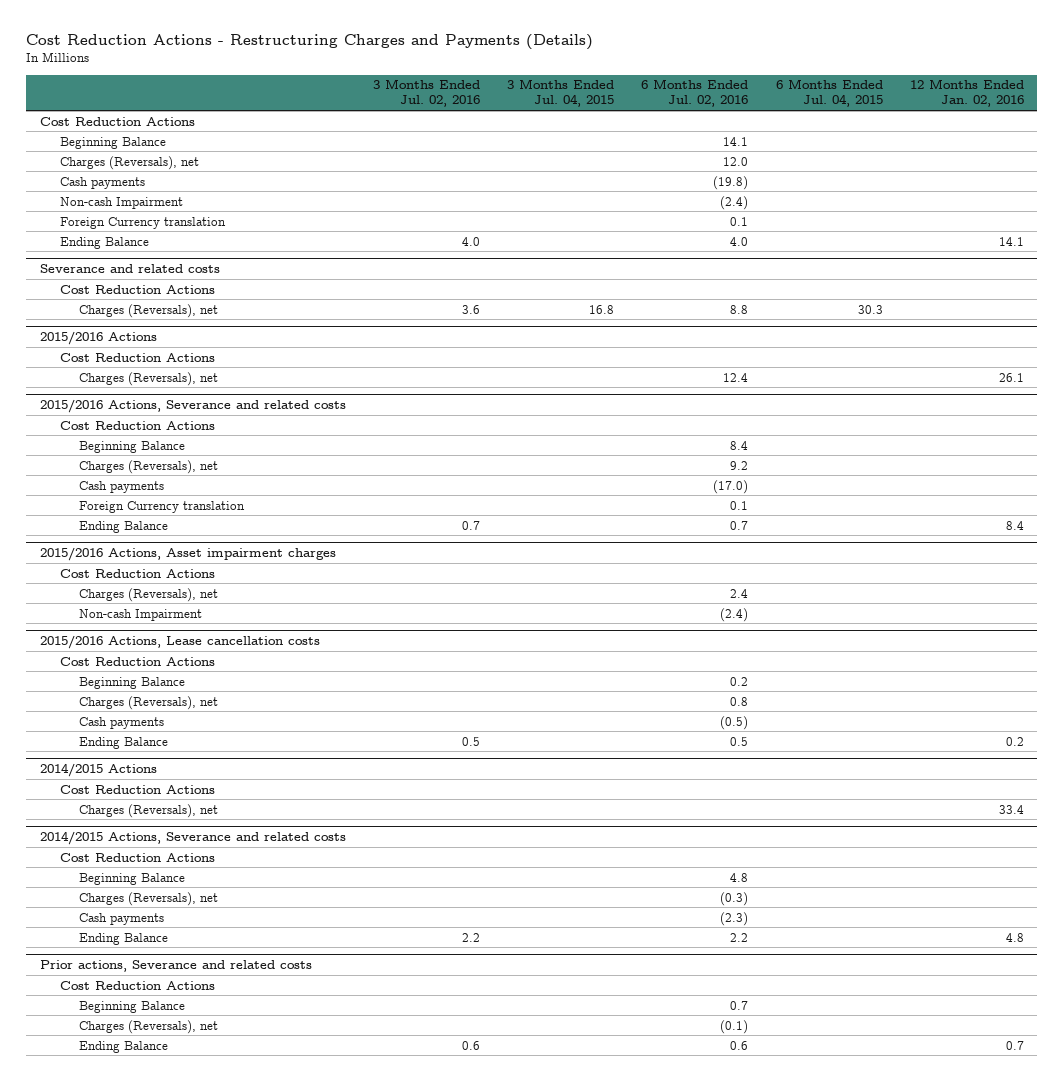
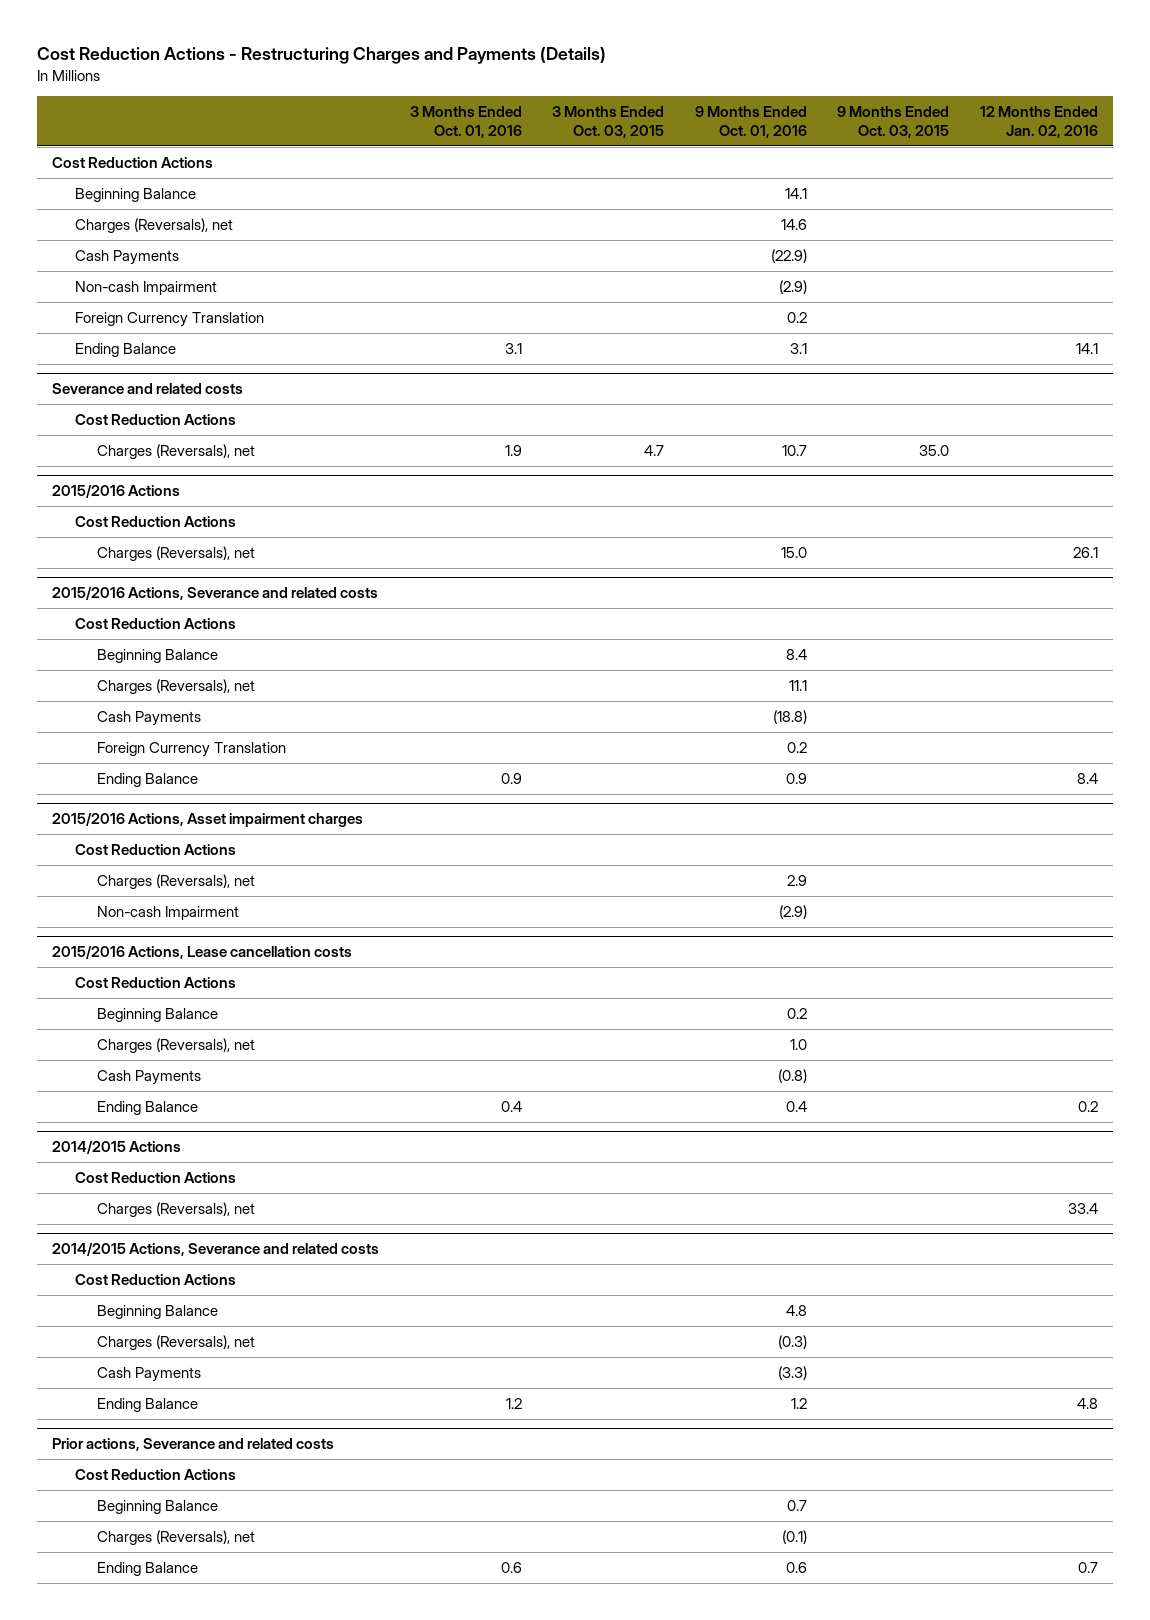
[372,79,480,108] 3 Months Ended Jul. 02, 2016 -> none
[507,79,615,108] 3 Months Ended Jul. 04, 2015 -> none
[641,79,749,108] 6 Months Ended Jul. 02, 2016 -> none
[775,79,883,108] 6 Months Ended Jul. 04, 2015 -> none
none -> [409,105,522,138] 3 Months Ended Oct. 01, 2016
none -> [552,105,665,138] 3 Months Ended Oct. 03, 2015
none -> [694,105,807,138] 9 Months Ended Oct. 01, 2016
none -> [837,105,950,138] 9 Months Ended Oct. 03, 2015
[59,176,145,189] Cash payments -> [74,249,179,265] Cash Payments
[59,216,226,229] Foreign Currency translation -> [74,311,264,327] Foreign Currency Translation
[79,480,165,493] Cash payments -> [96,710,201,726] Cash Payments
[79,500,246,513] Foreign Currency translation -> [96,741,286,757] Foreign Currency Translation
[79,716,165,729] Cash payments -> [96,1069,201,1085] Cash Payments
[79,912,165,925] Cash payments -> [96,1366,201,1382] Cash Payments

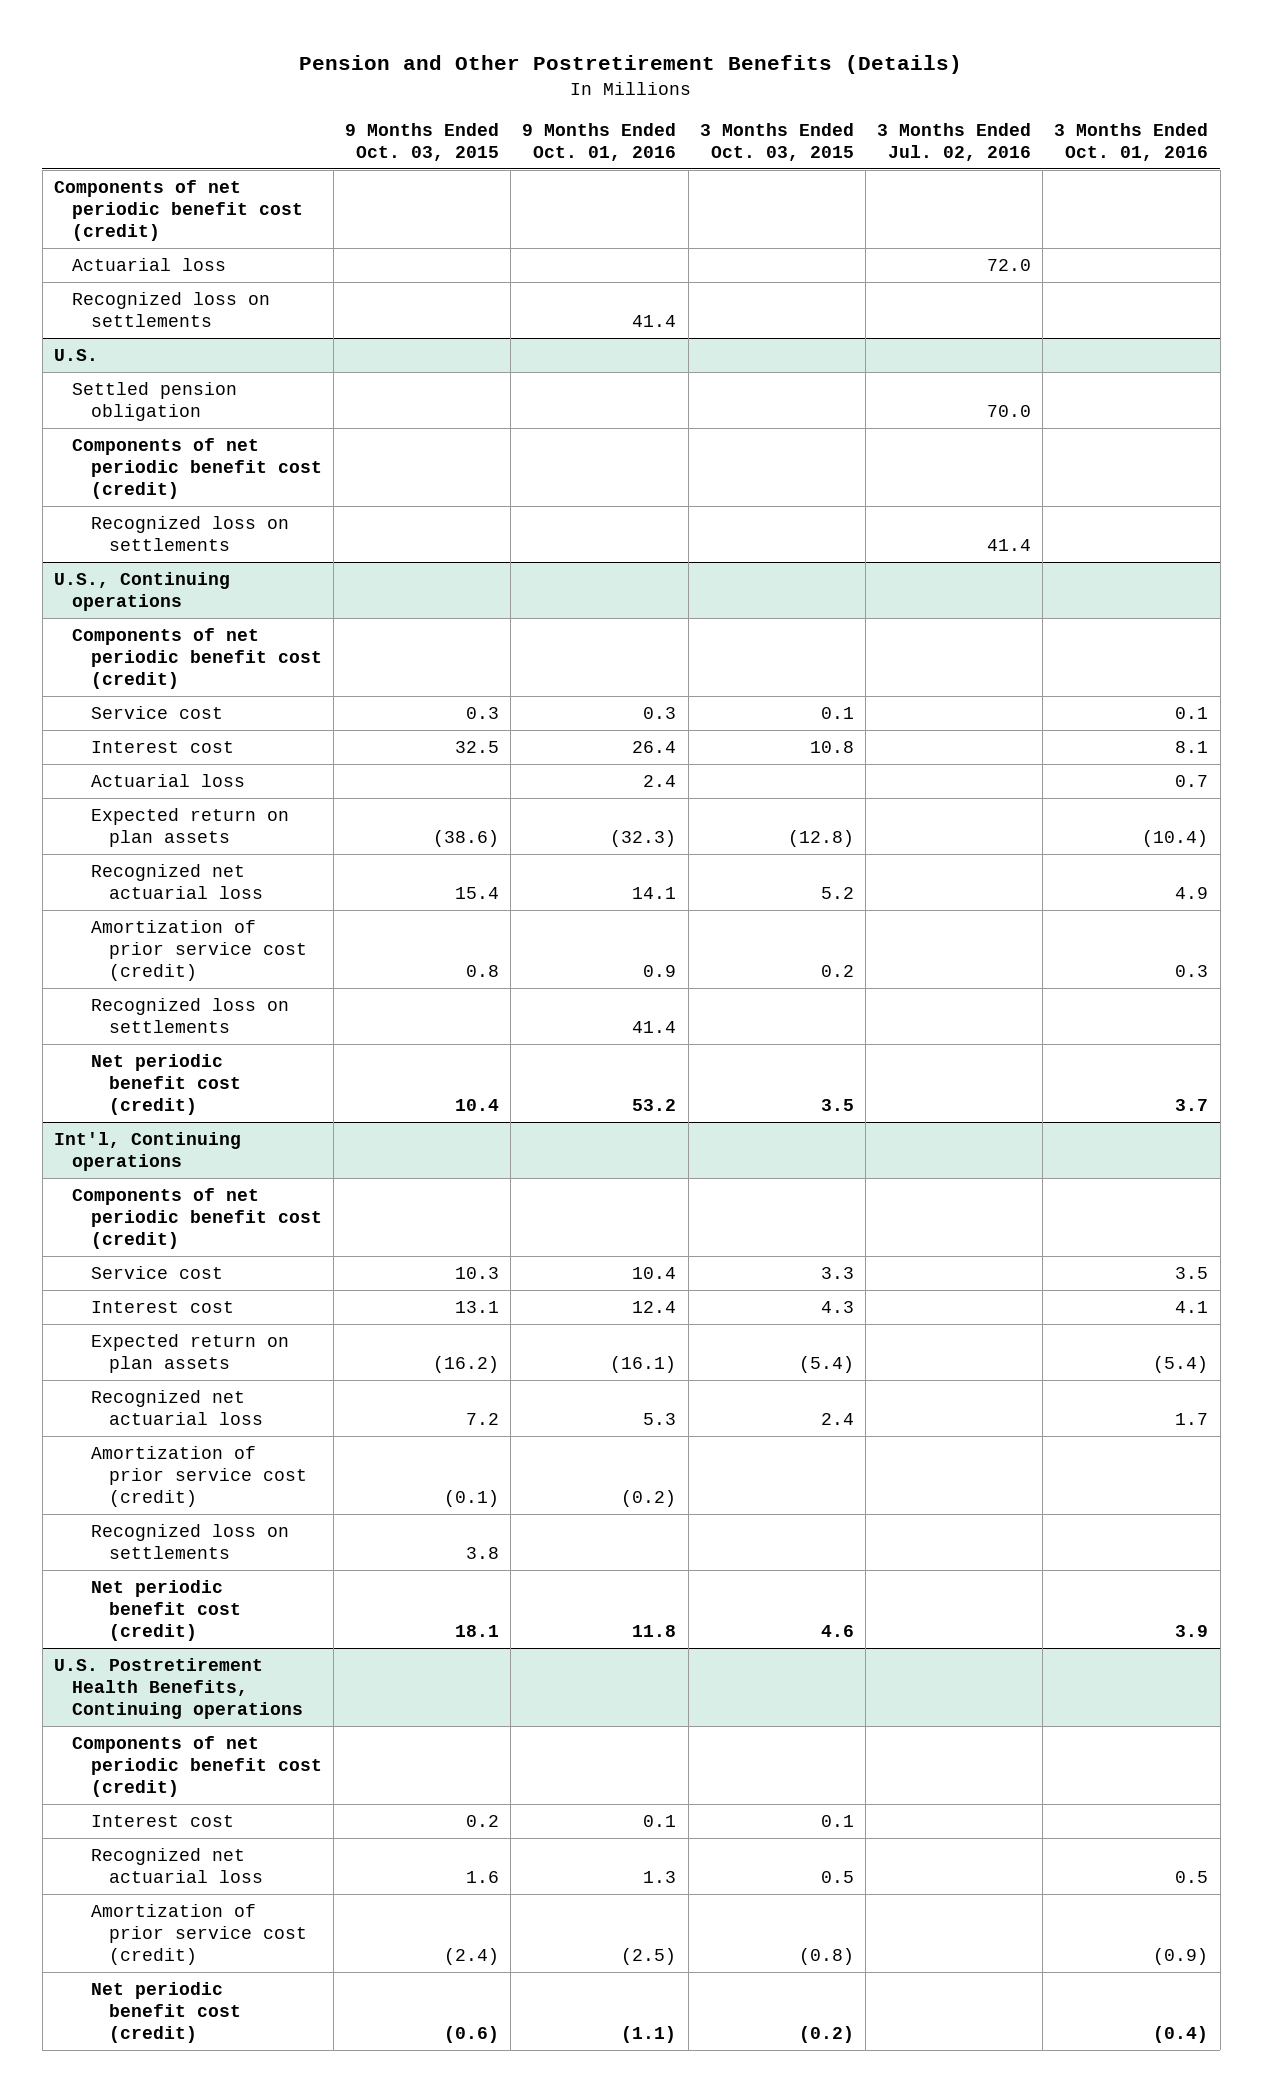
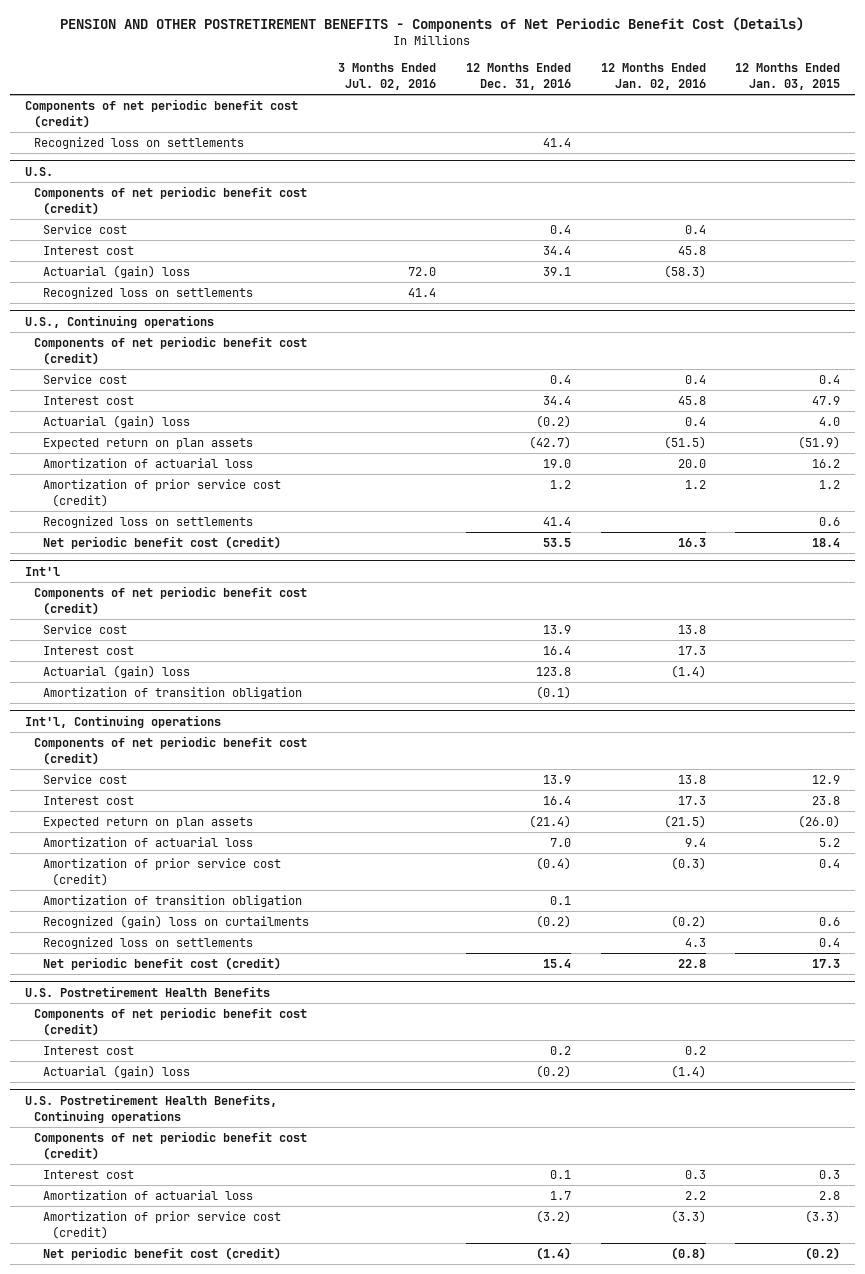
[299,55,963,75] Pension and Other Postretirement Benefits (Details) -> [60,16,805,32] PENSION AND OTHER POSTRETIREMENT BENEFITS - Components of Net Periodic Benefit Cost (Details)
[345,122,500,161] 9 Months Ended Oct. 03, 2015 -> none
[522,122,677,161] 9 Months Ended Oct. 01, 2016 -> none
[699,122,854,161] 3 Months Ended Oct. 03, 2015 -> none
[1054,122,1209,161] 3 Months Ended Oct. 01, 2016 -> none
none -> [466,63,572,90] 12 Months Ended Dec. 31, 2016
none -> [600,63,706,90] 12 Months Ended Jan. 02, 2016
none -> [735,63,841,90] 12 Months Ended Jan. 03, 2015
[72,258,227,272] Actuarial loss -> none
[72,382,238,421] Settled pension obligation -> none
none -> [42,223,127,234] Service cost
none -> [42,245,134,255] Interest cost
none -> [42,264,190,278] Actuarial (gain) loss
[90,774,245,788] Actuarial loss -> [42,414,190,428] Actuarial (gain) loss
[90,864,264,899] Recognized net actuarial loss -> [42,457,253,468] Amortization of actuarial loss
none -> [24,566,60,576] Int'l
none -> [33,585,307,615] Components of net periodic benefit cost (credit)
none -> [42,623,127,634] Service cost
none -> [42,645,134,655] Interest cost
none -> [42,664,190,678] Actuarial (gain) loss
none -> [42,686,302,699] Amortization of transition obligation
[90,1390,264,1425] Recognized net actuarial loss -> [42,836,253,847] Amortization of actuarial loss
none -> [42,894,302,907] Amortization of transition obligation
none -> [42,914,309,928] Recognized (gain) loss on curtailments
none -> [24,985,270,997] U.S. Postretirement Health Benefits
none -> [33,1006,307,1036] Components of net periodic benefit cost (credit)
none -> [42,1045,134,1055] Interest cost
none -> [42,1064,190,1078] Actuarial (gain) loss
[90,1848,264,1883] Recognized net actuarial loss -> [42,1189,253,1200] Amortization of actuarial loss

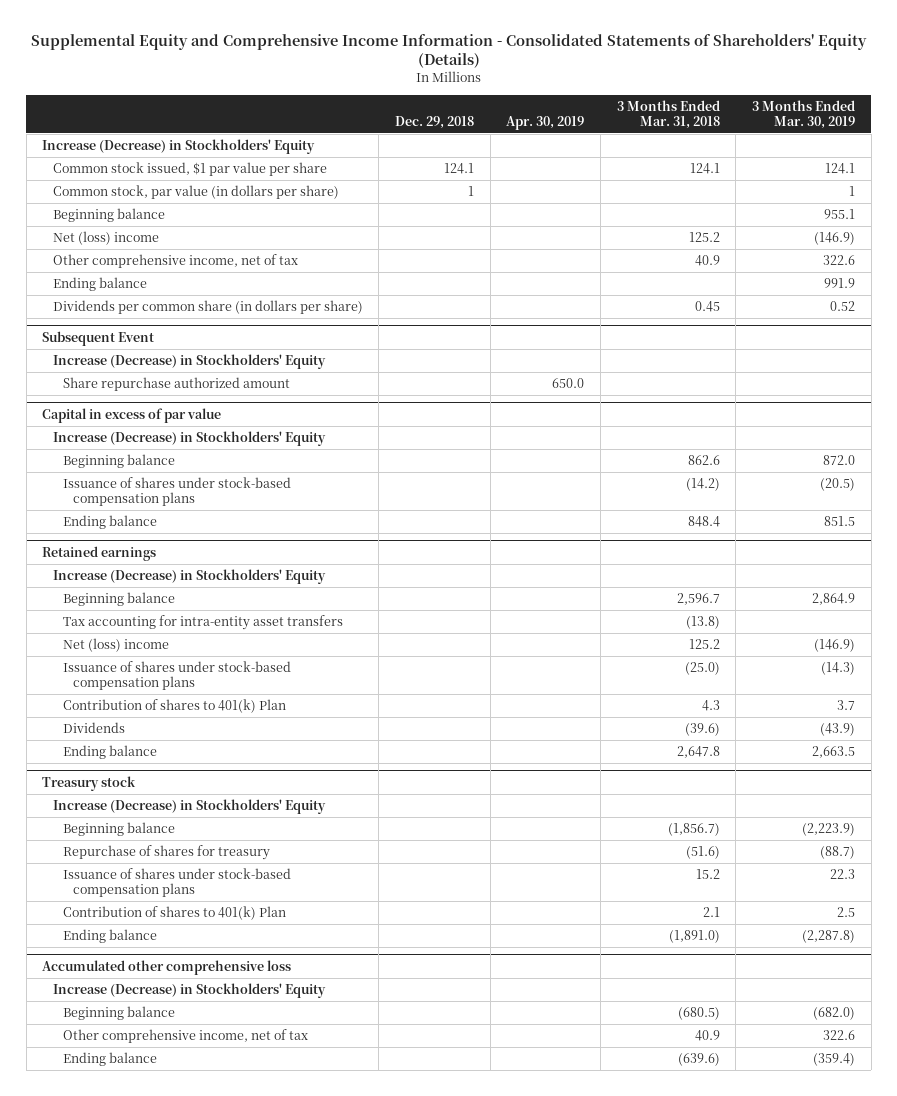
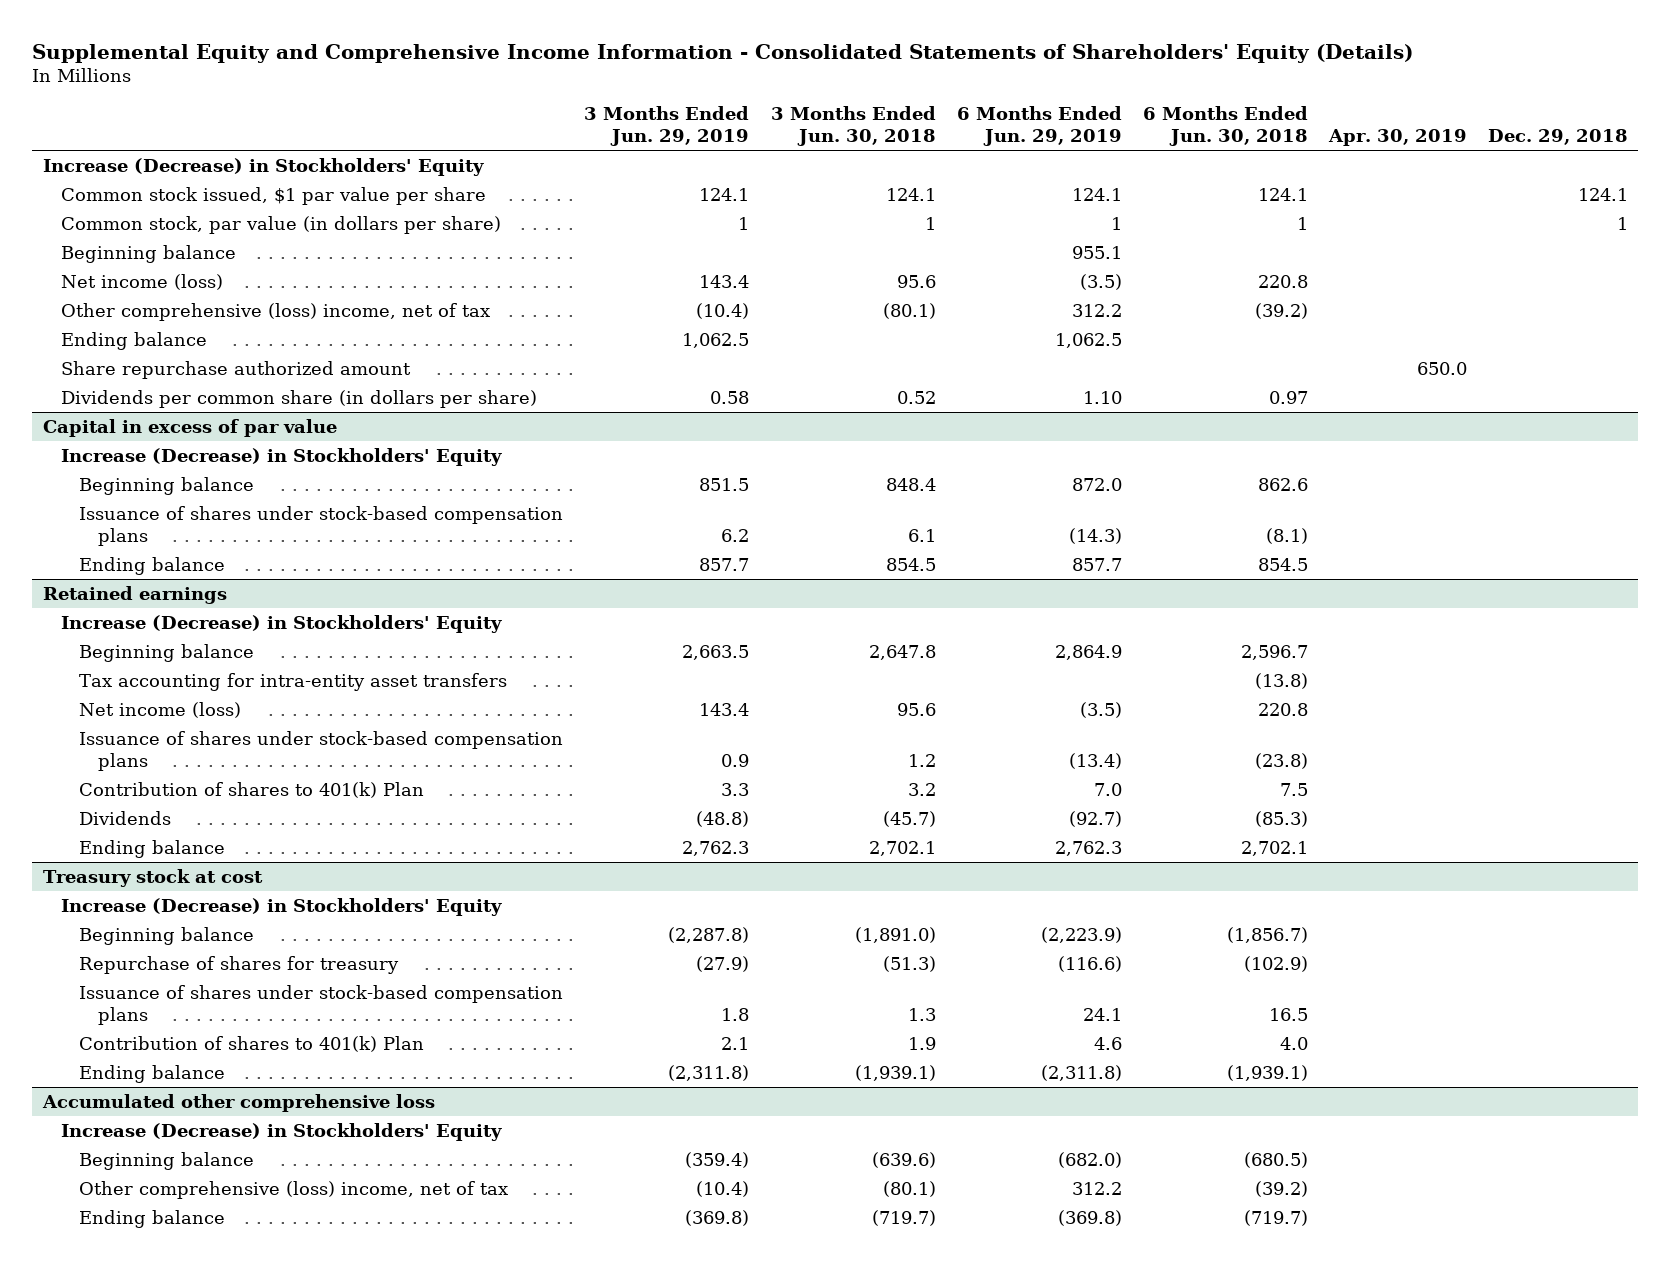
[616,99,720,130] 3 Months Ended Mar. 31, 2018 -> none
[751,99,855,130] 3 Months Ended Mar. 30, 2019 -> none
none -> [584,106,750,147] 3 Months Ended Jun. 29, 2019
none -> [770,106,936,147] 3 Months Ended Jun. 30, 2018
none -> [956,106,1122,147] 6 Months Ended Jun. 29, 2019
none -> [1142,106,1308,147] 6 Months Ended Jun. 30, 2018
[52,231,159,246] Net (loss) income -> [60,273,223,290] Net income (loss)
[52,254,298,269] Other comprehensive income, net of tax -> [60,302,490,321] Other comprehensive (loss) income, net of tax
none -> [60,360,411,379] Share repurchase authorized amount
[42,330,155,346] Subsequent Event -> none
[52,354,326,370] Increase (Decrease) in Stockholders' Equity -> none
[63,377,291,392] Share repurchase authorized amount -> none
[63,638,170,653] Net (loss) income -> [79,701,242,718] Net income (loss)
[42,775,137,791] Treasury stock -> [42,868,263,887] Treasury stock at cost
[63,1029,309,1044] Other comprehensive income, net of tax -> [79,1180,509,1199] Other comprehensive (loss) income, net of tax

